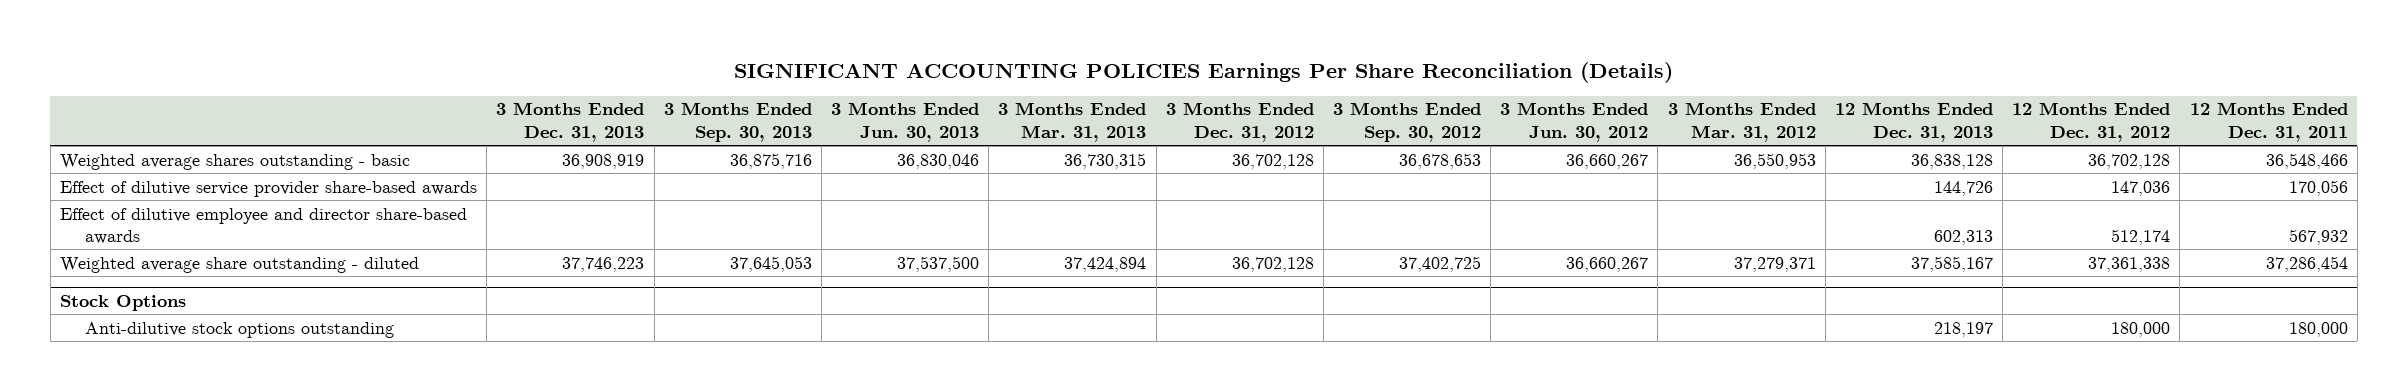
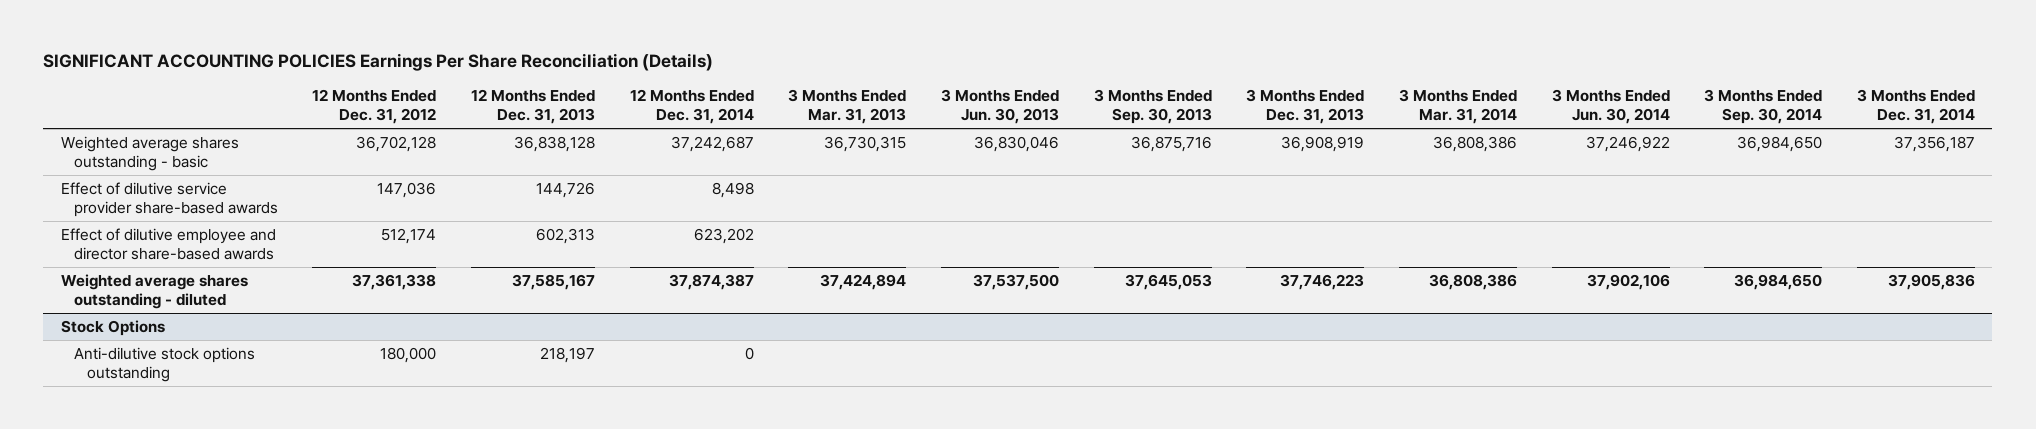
[1165,102,1314,142] 3 Months Ended Dec. 31, 2012 -> none
[1333,102,1482,142] 3 Months Ended Sep. 30, 2012 -> none
[1500,102,1649,142] 3 Months Ended Jun. 30, 2012 -> none
[1667,102,1816,142] 3 Months Ended Mar. 31, 2012 -> none
[2189,102,2348,142] 12 Months Ended Dec. 31, 2011 -> none
none -> [629,89,754,125] 12 Months Ended Dec. 31, 2014
none -> [1399,89,1518,125] 3 Months Ended Mar. 31, 2014
none -> [1551,89,1670,125] 3 Months Ended Jun. 30, 2014
none -> [1704,89,1823,125] 3 Months Ended Sep. 30, 2014
none -> [1857,89,1976,125] 3 Months Ended Dec. 31, 2014
[60,256,420,273] Weighted average share outstanding - diluted -> [60,274,248,309] Weighted average shares outstanding - diluted

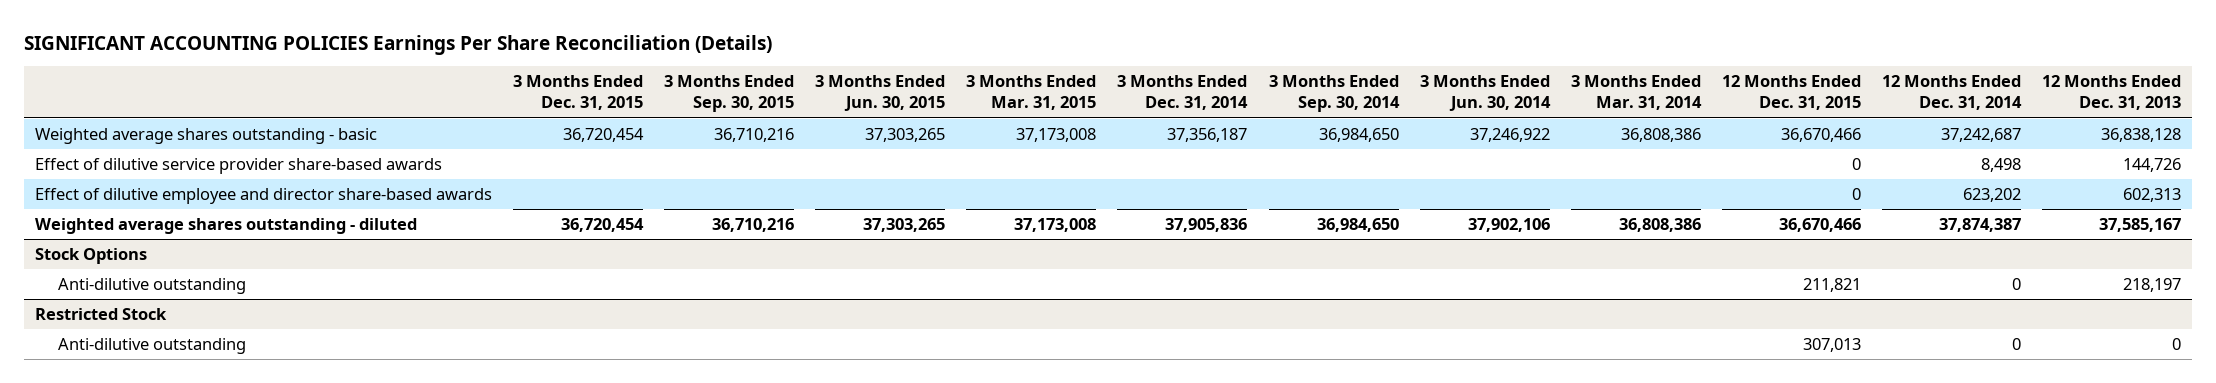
[312,89,437,125] 12 Months Ended Dec. 31, 2012 -> none
[788,89,907,125] 3 Months Ended Mar. 31, 2013 -> none
[941,89,1060,125] 3 Months Ended Jun. 30, 2013 -> none
[1093,89,1212,125] 3 Months Ended Sep. 30, 2013 -> none
[1246,89,1365,125] 3 Months Ended Dec. 31, 2013 -> none
none -> [512,75,643,111] 3 Months Ended Dec. 31, 2015
none -> [663,75,794,113] 3 Months Ended Sep. 30, 2015
none -> [815,75,946,112] 3 Months Ended Jun. 30, 2015
none -> [966,75,1097,111] 3 Months Ended Mar. 31, 2015
none -> [1722,75,1862,111] 12 Months Ended Dec. 31, 2015
[73,347,255,382] Anti-dilutive stock options outstanding -> [58,278,247,295] Anti-dilutive outstanding
none -> [34,308,167,321] Restricted Stock
none -> [58,338,247,355] Anti-dilutive outstanding

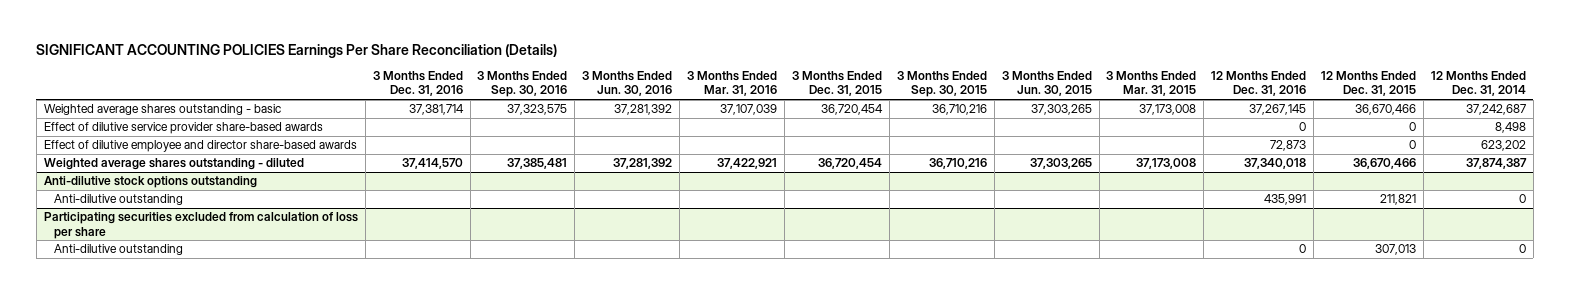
[1117,75,1249,111] 3 Months Ended Dec. 31, 2014 -> none
[1268,75,1400,113] 3 Months Ended Sep. 30, 2014 -> none
[1419,75,1551,112] 3 Months Ended Jun. 30, 2014 -> none
[1570,75,1702,111] 3 Months Ended Mar. 31, 2014 -> none
[2042,75,2182,111] 12 Months Ended Dec. 31, 2013 -> none
none -> [372,71,463,97] 3 Months Ended Dec. 31, 2016
none -> [477,71,568,98] 3 Months Ended Sep. 30, 2016
none -> [582,71,673,97] 3 Months Ended Jun. 30, 2016
none -> [687,71,778,97] 3 Months Ended Mar. 31, 2016
none -> [1211,71,1307,97] 12 Months Ended Dec. 31, 2016
[34,248,147,265] Stock Options -> [43,176,257,189] Anti-dilutive stock options outstanding
[34,308,167,321] Restricted Stock -> [43,212,358,239] Participating securities excluded from calculation of loss per share

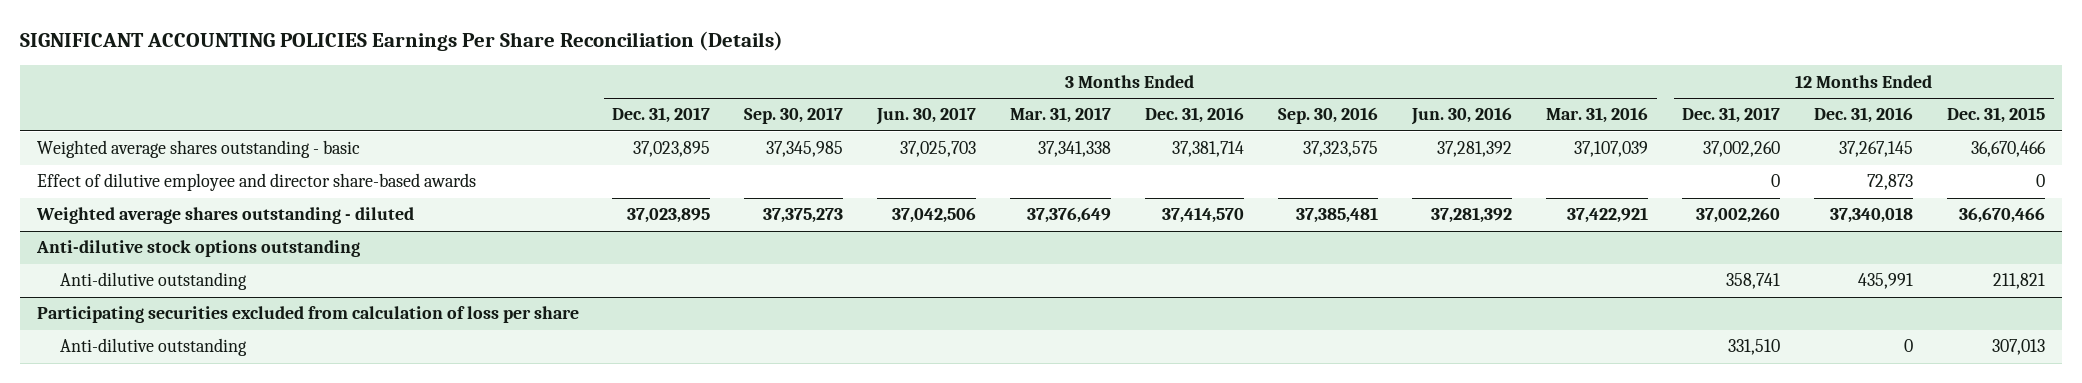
[791,71,882,97] 3 Months Ended Dec. 31, 2015 -> none
[896,71,987,98] 3 Months Ended Sep. 30, 2015 -> none
[1001,71,1092,97] 3 Months Ended Jun. 30, 2015 -> none
[1106,71,1197,97] 3 Months Ended Mar. 31, 2015 -> none
[1430,71,1526,97] 12 Months Ended Dec. 31, 2014 -> none
none -> [612,107,711,124] Dec. 31, 2017
none -> [744,107,844,125] Sep. 30, 2017
none -> [876,107,977,126] Jun. 30, 2017
none -> [1010,107,1112,124] Mar. 31, 2017
none -> [1682,107,1781,124] Dec. 31, 2017
[43,122,323,135] Effect of dilutive service provider share-based awards -> none

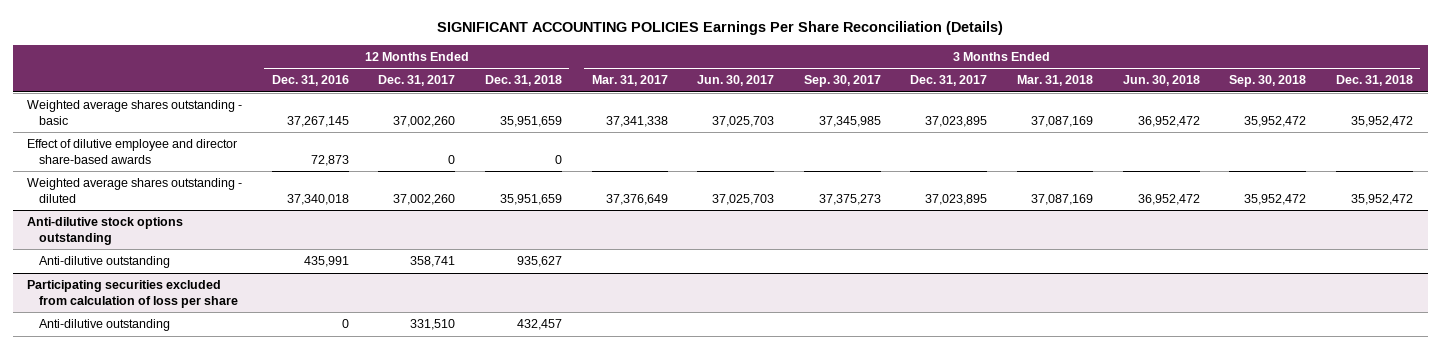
[1145,107,1245,124] Dec. 31, 2016 -> none
[1278,107,1379,125] Sep. 30, 2016 -> none
[1411,107,1513,126] Jun. 30, 2016 -> none
[1546,107,1649,124] Mar. 31, 2016 -> none
[1947,107,2046,124] Dec. 31, 2015 -> none
none -> [485,75,563,87] Dec. 31, 2018
none -> [1017,75,1094,87] Mar. 31, 2018
none -> [1122,75,1200,87] Jun. 30, 2018
none -> [1229,75,1307,88] Sep. 30, 2018
none -> [1335,75,1413,87] Dec. 31, 2018
[892,207,977,224] 37,042,506 -> [712,193,775,205] 37,025,703

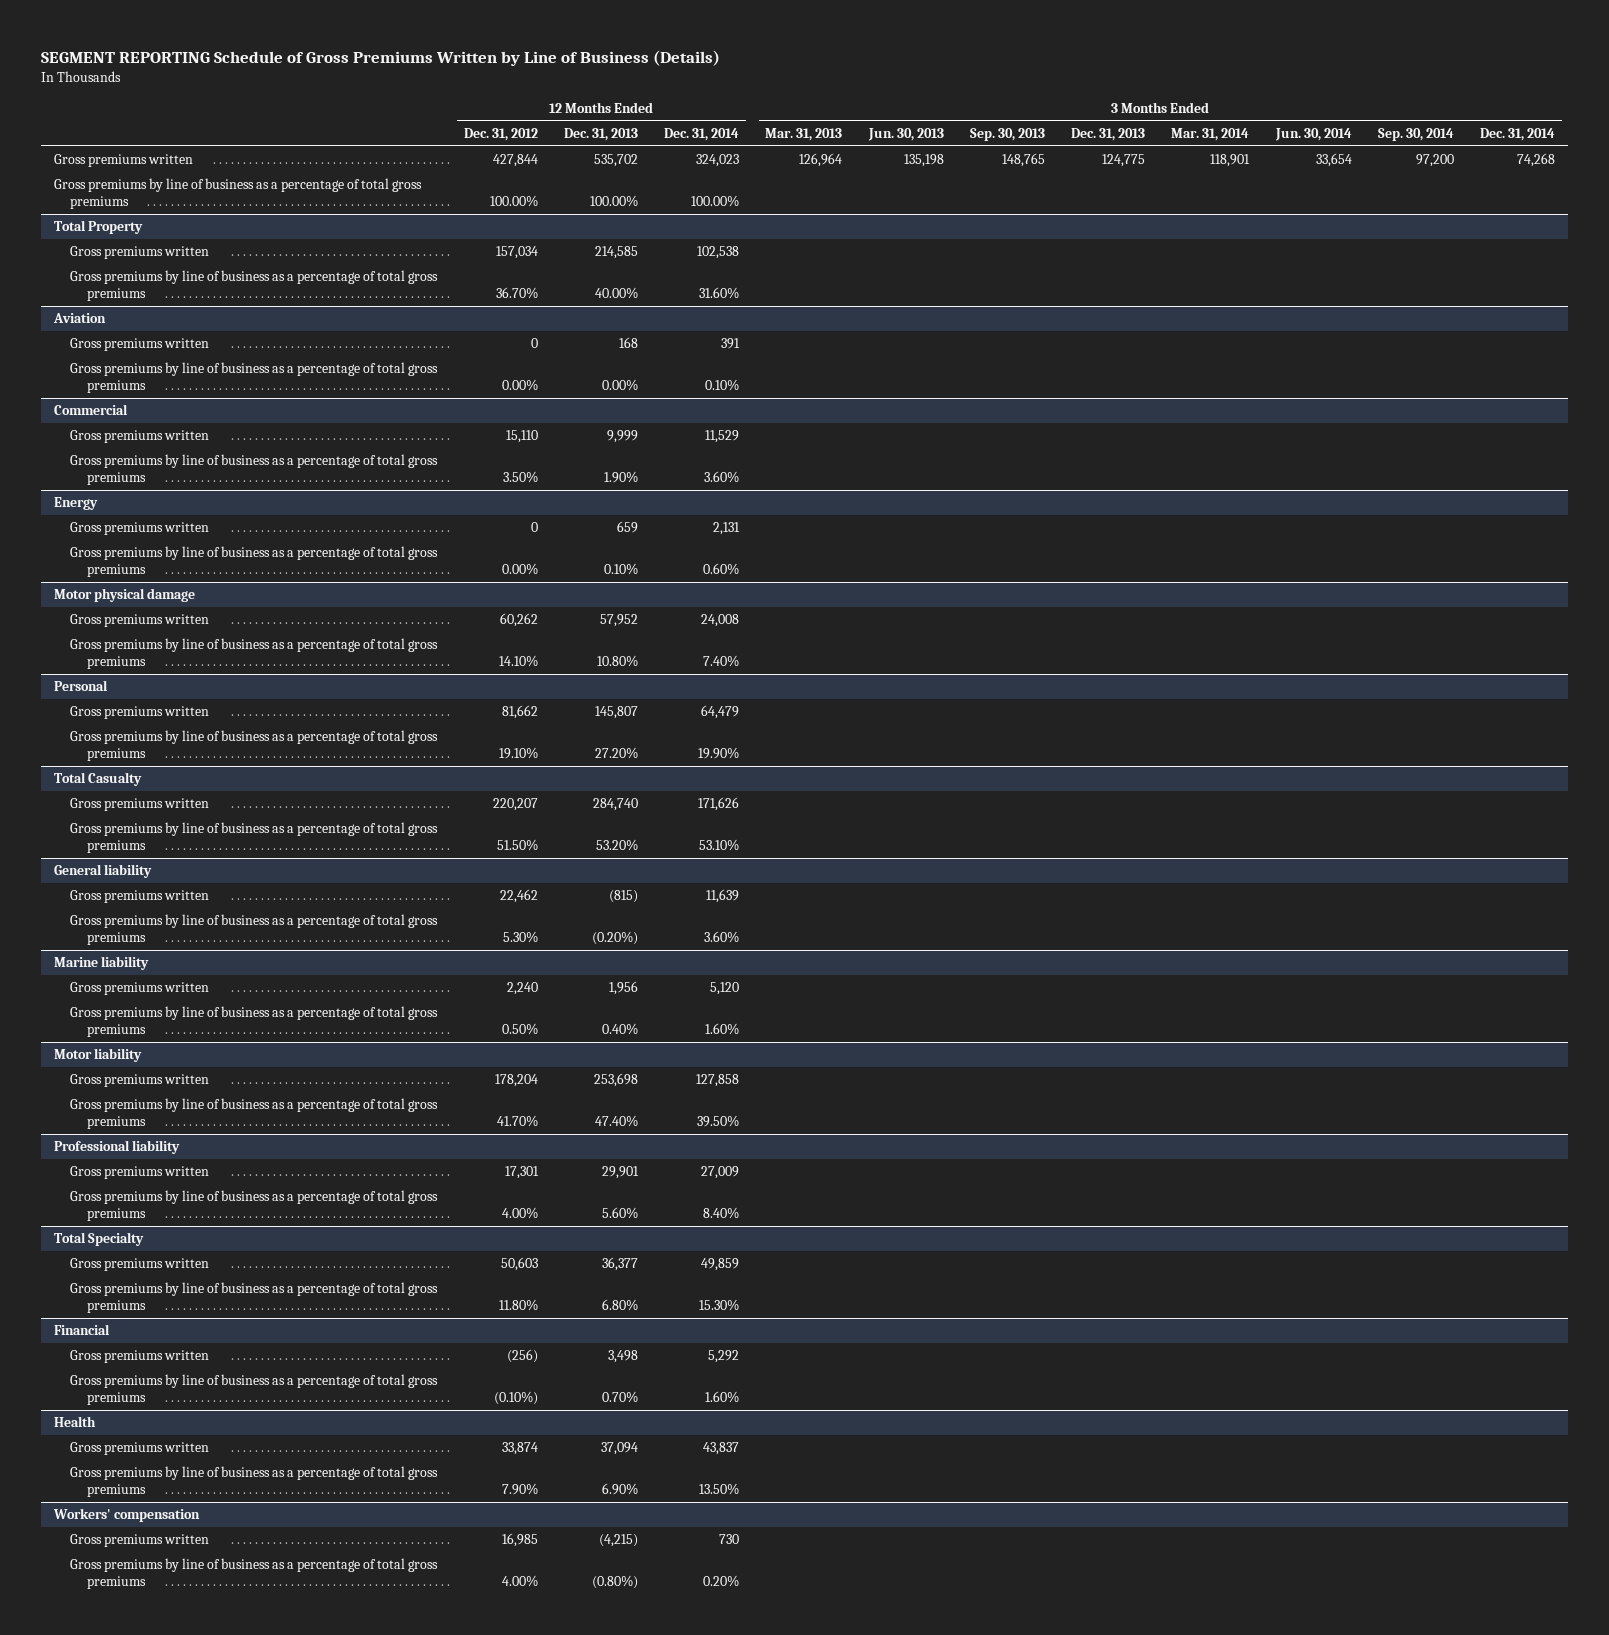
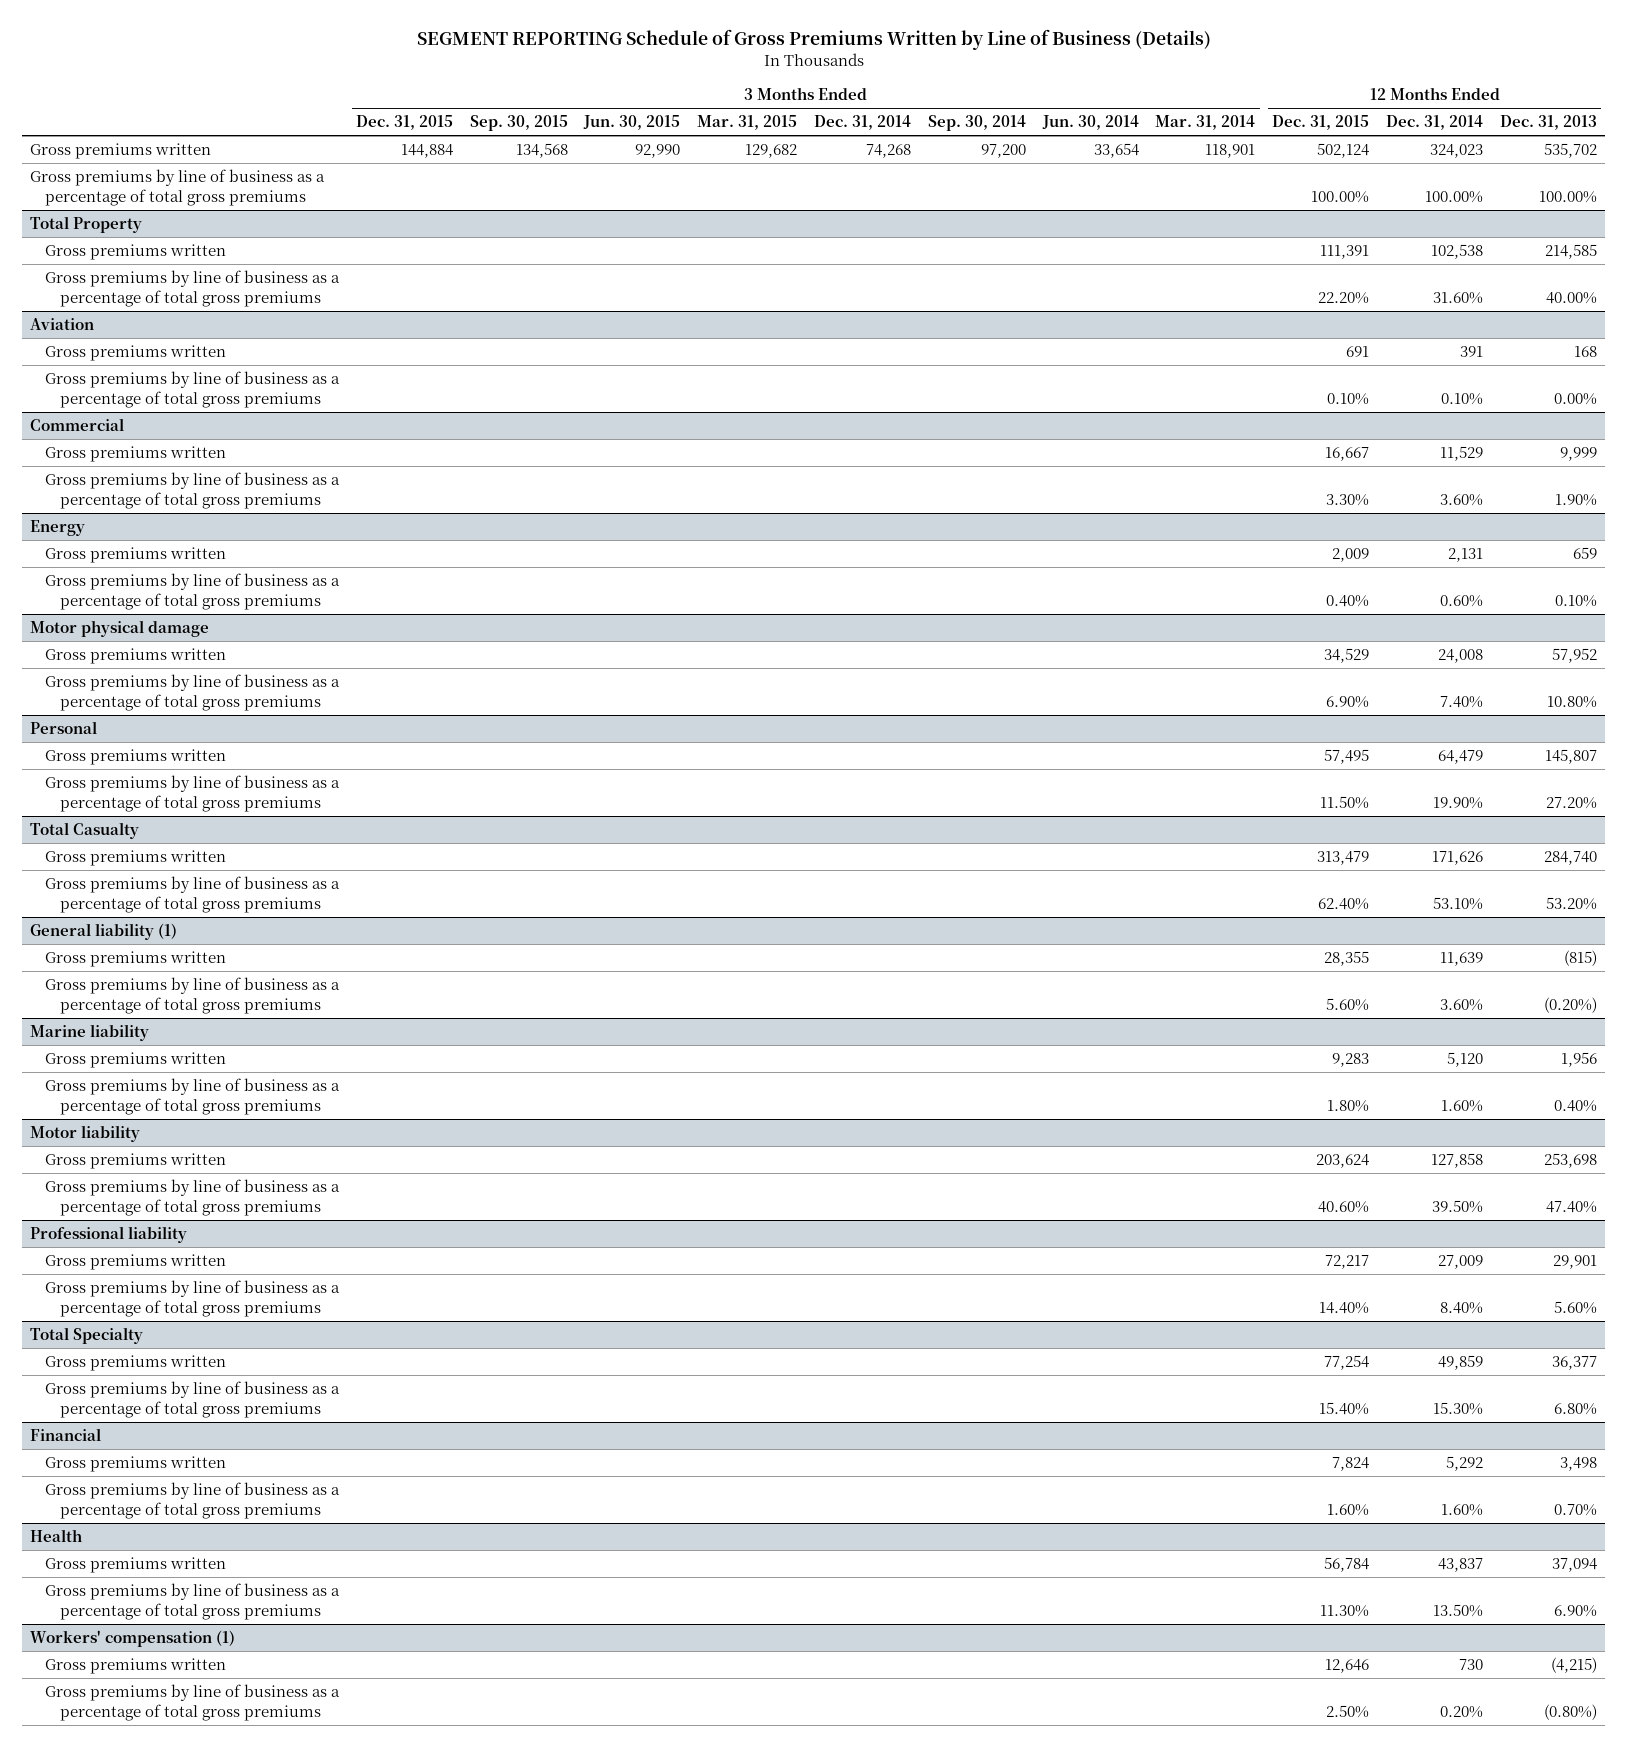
[463,128,538,142] Dec. 31, 2012 -> none
[765,128,843,142] Mar. 31, 2013 -> none
[867,128,944,142] Jun. 30, 2013 -> none
[969,128,1045,142] Sep. 30, 2013 -> none
[1071,128,1146,142] Dec. 31, 2013 -> none
none -> [355,115,453,131] Dec. 31, 2015
none -> [469,115,568,132] Sep. 30, 2015
none -> [583,115,681,131] Jun. 30, 2015
none -> [697,115,798,131] Mar. 31, 2015
none -> [1272,115,1370,131] Dec. 31, 2015
[53,864,152,879] General liability -> [30,923,178,941] General liability (1)
[52,1508,200,1523] Workers' compensation -> [30,1630,236,1648] Workers' compensation (1)

